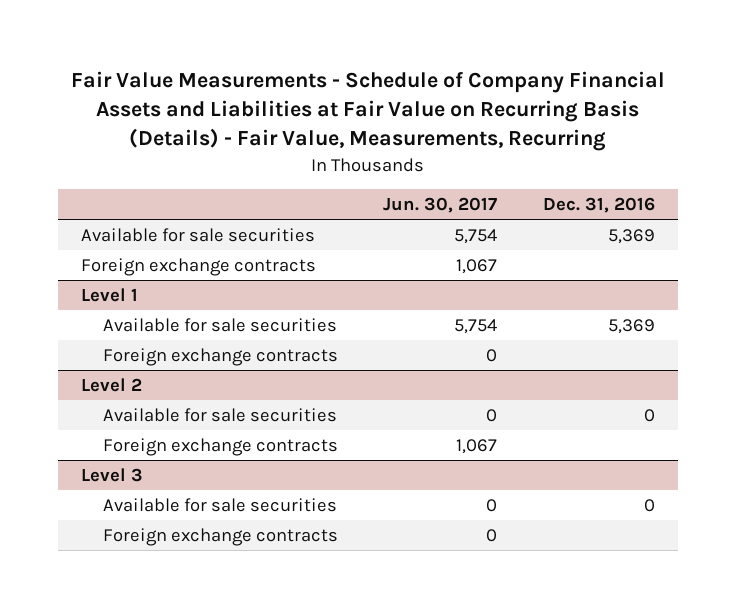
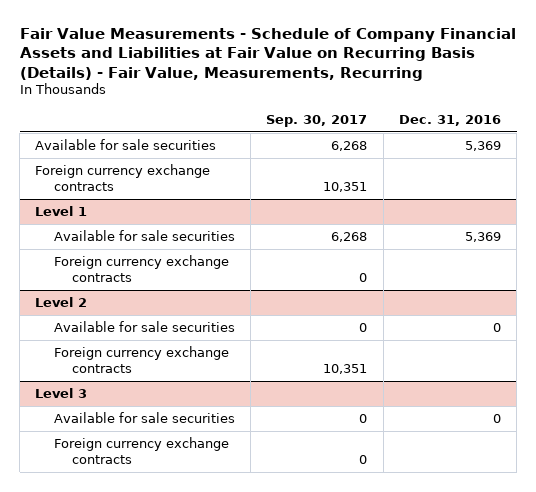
[383,197,498,214] Jun. 30, 2017 -> none
none -> [266,114,368,127] Sep. 30, 2017
[81,257,317,276] Foreign exchange contracts -> [35,164,211,191] Foreign currency exchange contracts
[102,347,338,366] Foreign exchange contracts -> [53,255,229,282] Foreign currency exchange contracts
[102,437,338,456] Foreign exchange contracts -> [53,346,229,373] Foreign currency exchange contracts
[102,527,338,546] Foreign exchange contracts -> [53,437,229,464] Foreign currency exchange contracts

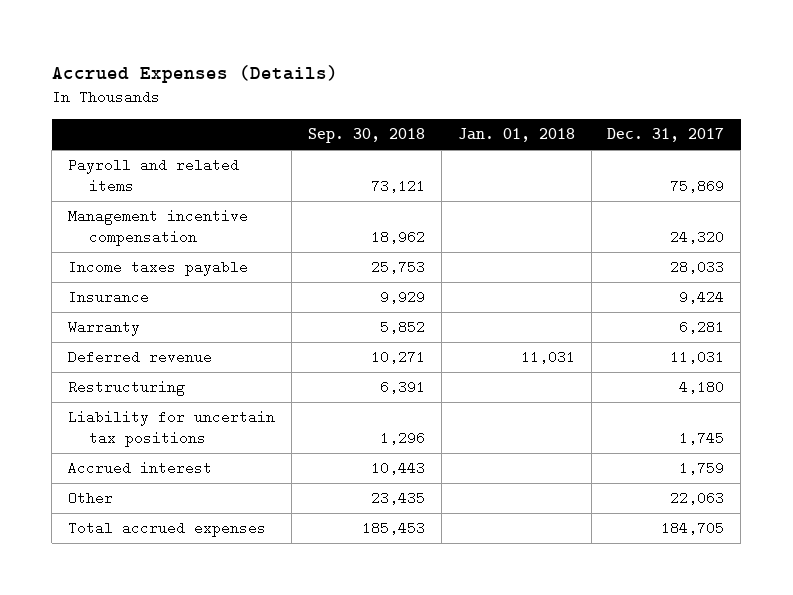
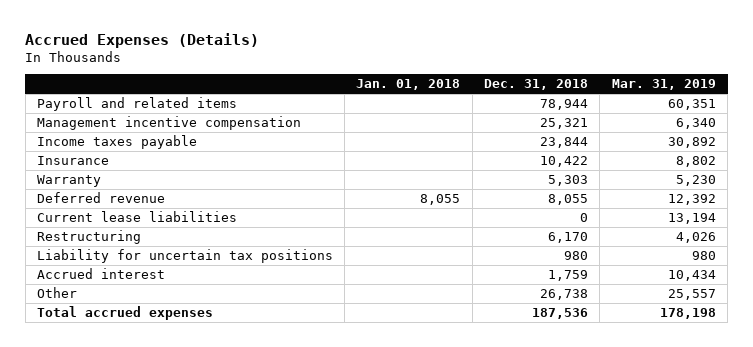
[308,128,426,144] Sep. 30, 2018 -> none
[607,128,725,143] Dec. 31, 2017 -> none
none -> [484,79,589,91] Dec. 31, 2018
none -> [611,79,716,91] Mar. 31, 2019
[520,350,575,365] 11,031 -> [420,194,461,206] 8,055
none -> [36,211,237,223] Current lease liabilities

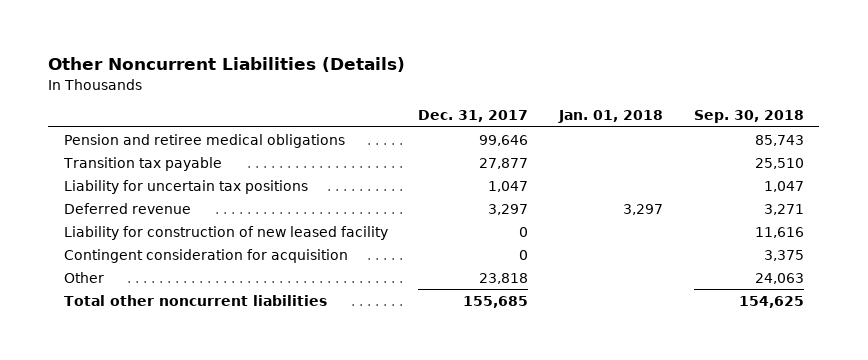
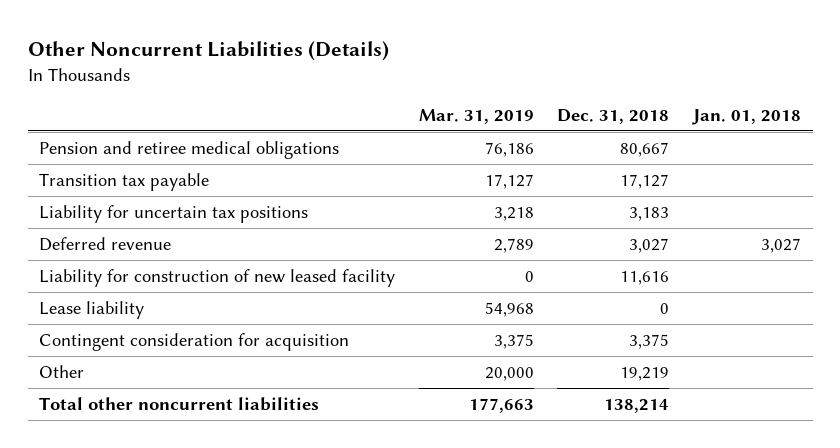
[418,110,529,123] Dec. 31, 2017 -> none
[694,110,805,124] Sep. 30, 2018 -> none
none -> [418,108,534,124] Mar. 31, 2019
none -> [557,108,670,124] Dec. 31, 2018
[623,203,664,215] 3,297 -> [760,237,801,253] 3,027
none -> [39,300,145,319] Lease liability

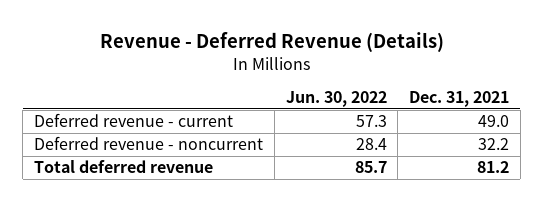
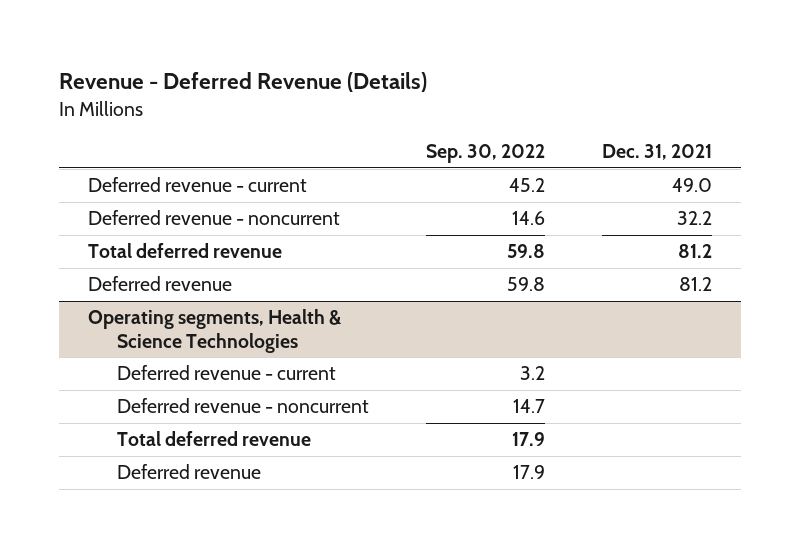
[285,91,387,108] Jun. 30, 2022 -> none
none -> [426,144,546,164] Sep. 30, 2022
none -> [87,276,232,292] Deferred revenue
none -> [87,309,342,353] Operating segments, Health & Science Technologies
none -> [116,365,336,381] Deferred revenue - current
none -> [116,398,369,414] Deferred revenue - noncurrent
none -> [116,431,311,447] Total deferred revenue
none -> [116,464,261,480] Deferred revenue

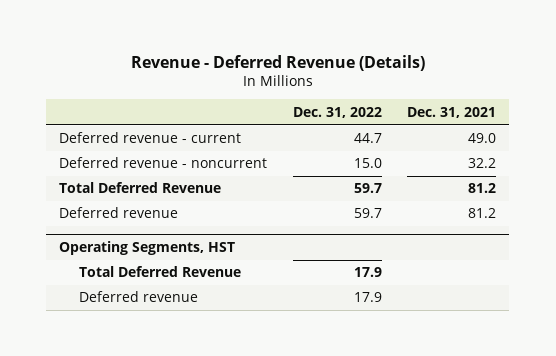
[426,144,546,164] Sep. 30, 2022 -> none
none -> [292,106,382,118] Dec. 31, 2022
[87,243,282,259] Total deferred revenue -> [59,182,222,194] Total Deferred Revenue
[87,309,342,353] Operating segments, Health & Science Technologies -> none
[116,365,336,381] Deferred revenue - current -> none
[116,398,369,414] Deferred revenue - noncurrent -> none
[116,431,311,447] Total deferred revenue -> none
[116,464,261,480] Deferred revenue -> none
none -> [59,240,236,255] Operating Segments, HST
none -> [79,266,242,278] Total Deferred Revenue
none -> [79,291,199,303] Deferred revenue

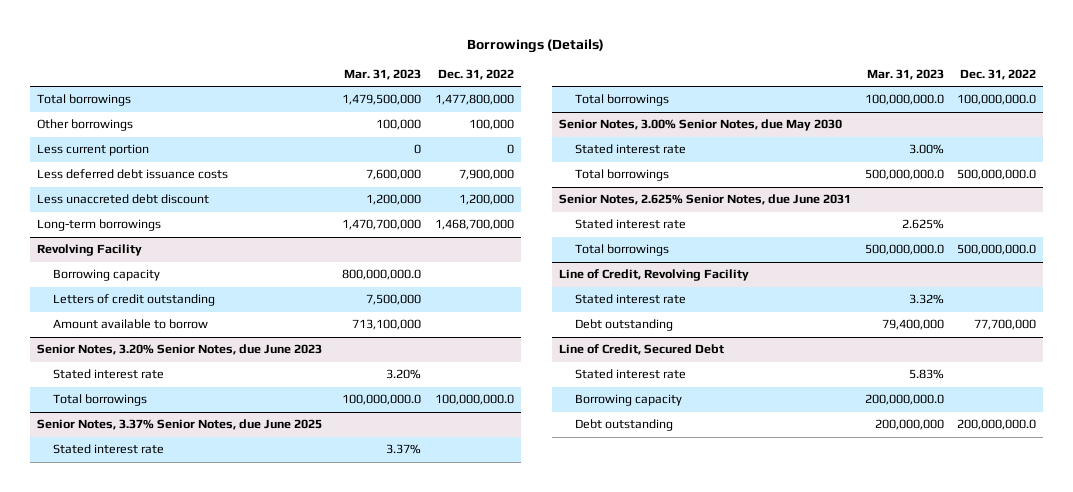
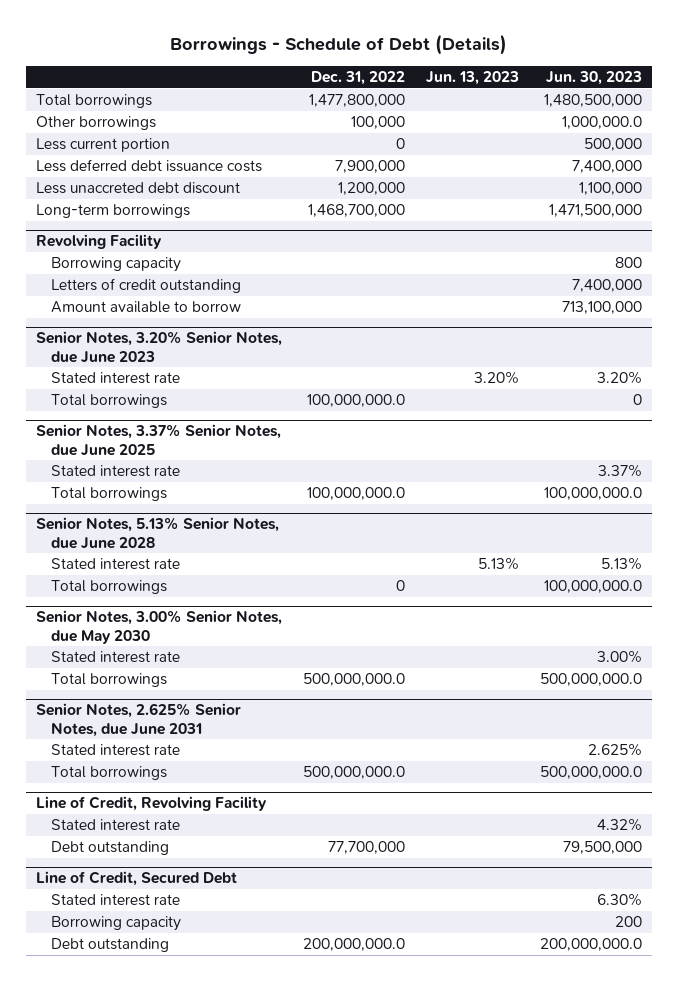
[467,38,605,53] Borrowings (Details) -> [169,33,507,55] Borrowings - Schedule of Debt (Details)
[344,68,422,80] Mar. 31, 2023 -> none
none -> [425,71,519,86] Jun. 13, 2023
none -> [545,71,642,86] Jun. 30, 2023
none -> [36,517,280,549] Senior Notes, 5.13% Senior Notes, due June 2028
none -> [50,558,180,571] Stated interest rate
none -> [50,580,167,595] Total borrowings

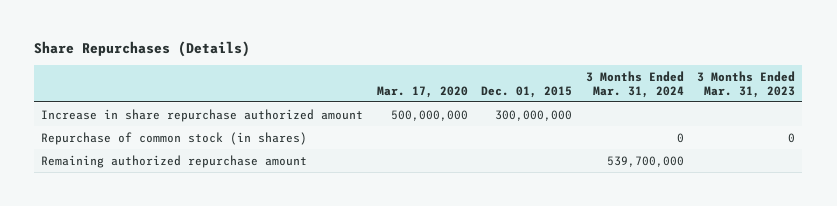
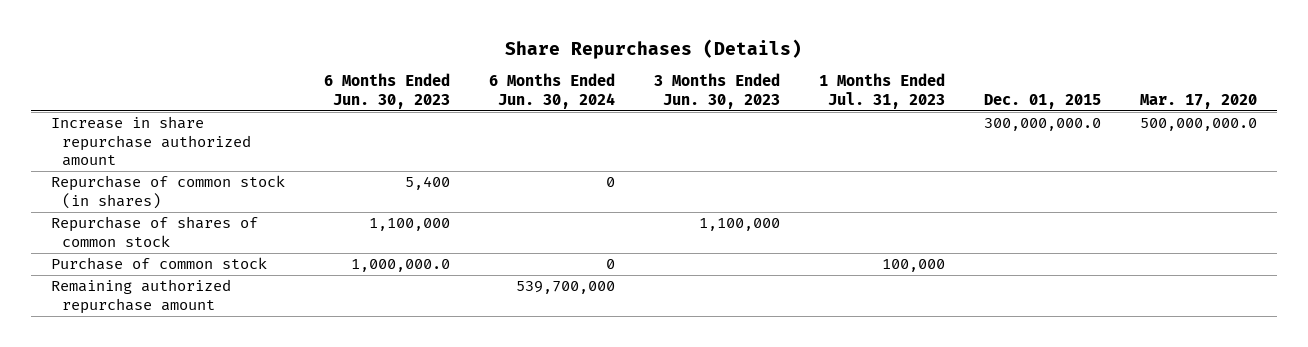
[585,70,684,98] 3 Months Ended Mar. 31, 2024 -> none
[697,70,796,98] 3 Months Ended Mar. 31, 2023 -> none
none -> [323,73,450,109] 6 Months Ended Jun. 30, 2023
none -> [489,73,616,109] 6 Months Ended Jun. 30, 2024
none -> [654,73,781,109] 3 Months Ended Jun. 30, 2023
none -> [819,73,946,109] 1 Months Ended Jul. 31, 2023
[390,109,468,121] 500,000,000 -> [1140,118,1258,132] 500,000,000.0
[495,109,573,121] 300,000,000 -> [984,118,1102,132] 300,000,000.0
none -> [50,216,258,247] Repurchase of shares of common stock
none -> [50,257,267,271] Purchase of common stock

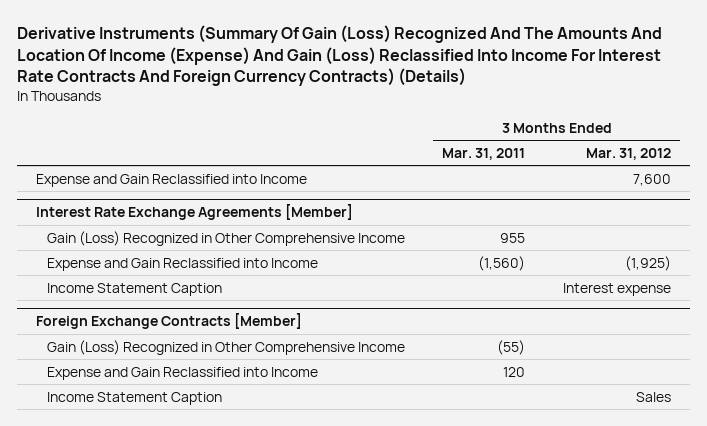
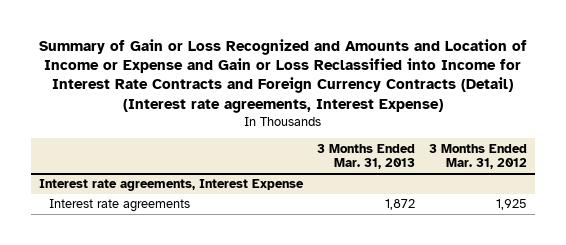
[17,24,663,87] Derivative Instruments (Summary Of Gain (Loss) Recognized And The Amounts And Location Of Income (Expense) And Gain (Loss) Reclassified Into Income For Interest Rate Contracts And Foreign Currency Contracts) (Details) -> [39,38,528,113] Summary of Gain or Loss Recognized and Amounts and Location of Income or Expense and Gain or Loss Reclassified into Income for Interest Rate Contracts and Foreign Currency Contracts (Detail) (Interest rate agreements, Interest Expense)
[442,147,526,160] Mar. 31, 2011 -> none
none -> [317,143,416,170] 3 Months Ended Mar. 31, 2013
[36,173,308,187] Expense and Gain Reclassified into Income -> none
[46,230,405,246] Gain (Loss) Recognized in Other Comprehensive Income -> none
[46,257,318,271] Expense and Gain Reclassified into Income -> none
[46,282,222,296] Income Statement Caption -> none
[36,313,303,330] Foreign Exchange Contracts [Member] -> none
[46,339,405,355] Gain (Loss) Recognized in Other Comprehensive Income -> none
[46,366,318,380] Expense and Gain Reclassified into Income -> none
[46,391,222,405] Income Statement Caption -> none
[36,204,354,221] Interest Rate Exchange Agreements [Member] -> [38,179,304,192] Interest rate agreements, Interest Expense
none -> [49,199,191,213] Interest rate agreements

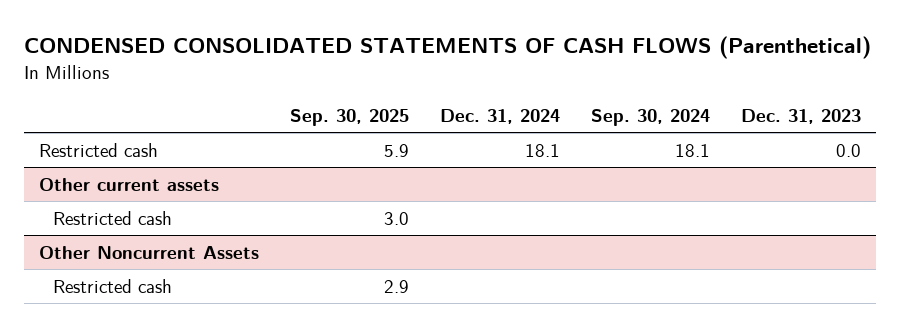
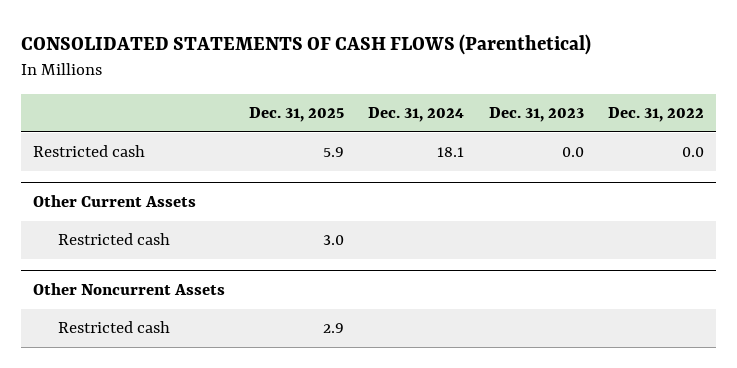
[23,36,871,60] CONDENSED CONSOLIDATED STATEMENTS OF CASH FLOWS (Parenthetical) -> [20,33,591,55] CONSOLIDATED STATEMENTS OF CASH FLOWS (Parenthetical)
[290,108,410,126] Sep. 30, 2025 -> none
[590,108,710,126] Sep. 30, 2024 -> none
none -> [249,107,345,123] Dec. 31, 2025
none -> [607,107,704,123] Dec. 31, 2022
[39,177,220,191] Other current assets -> [33,195,197,208] Other Current Assets

